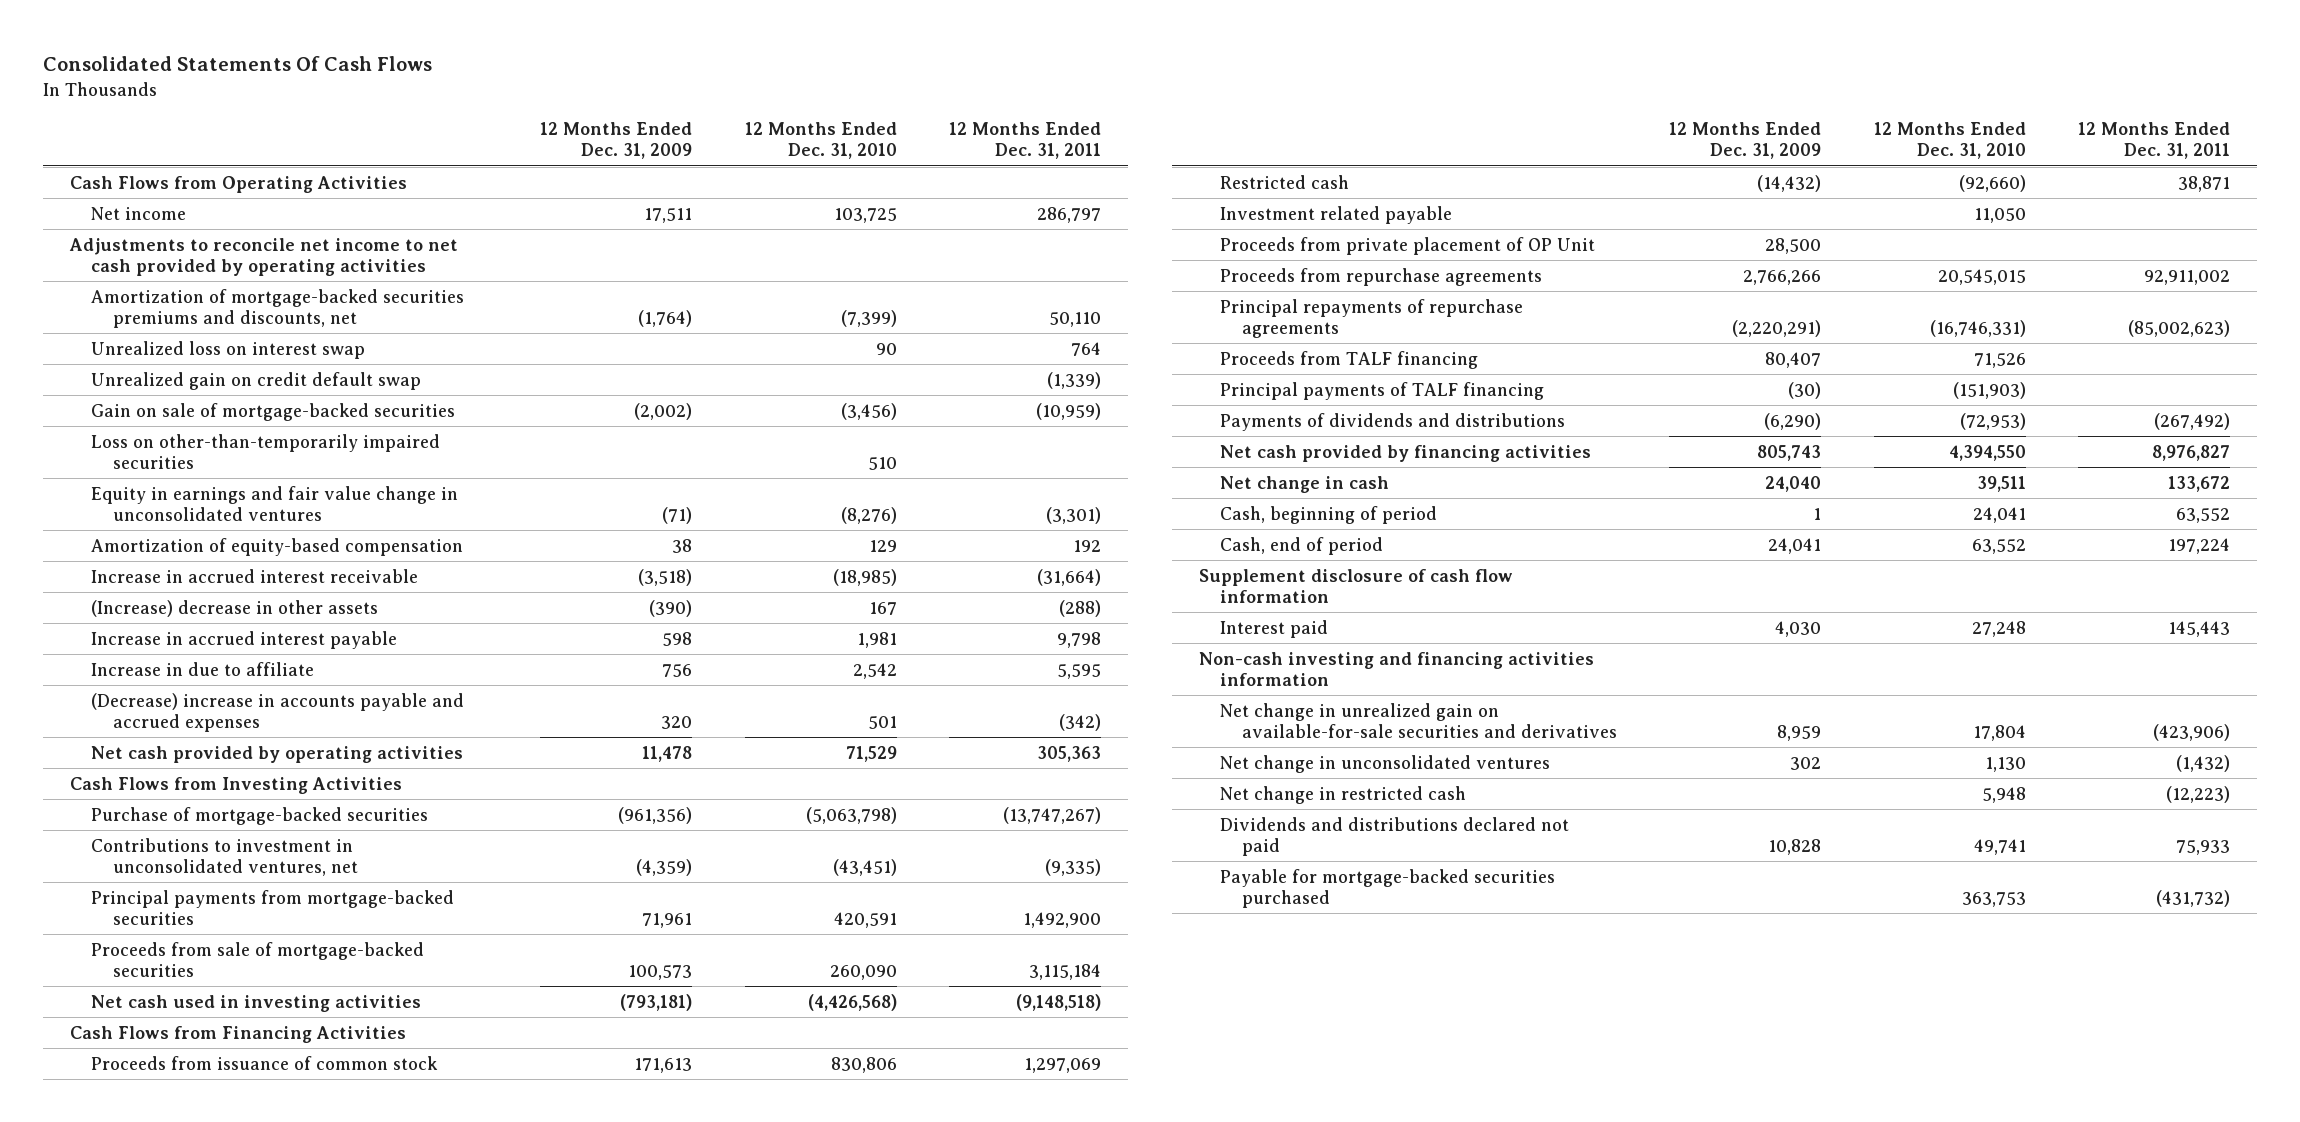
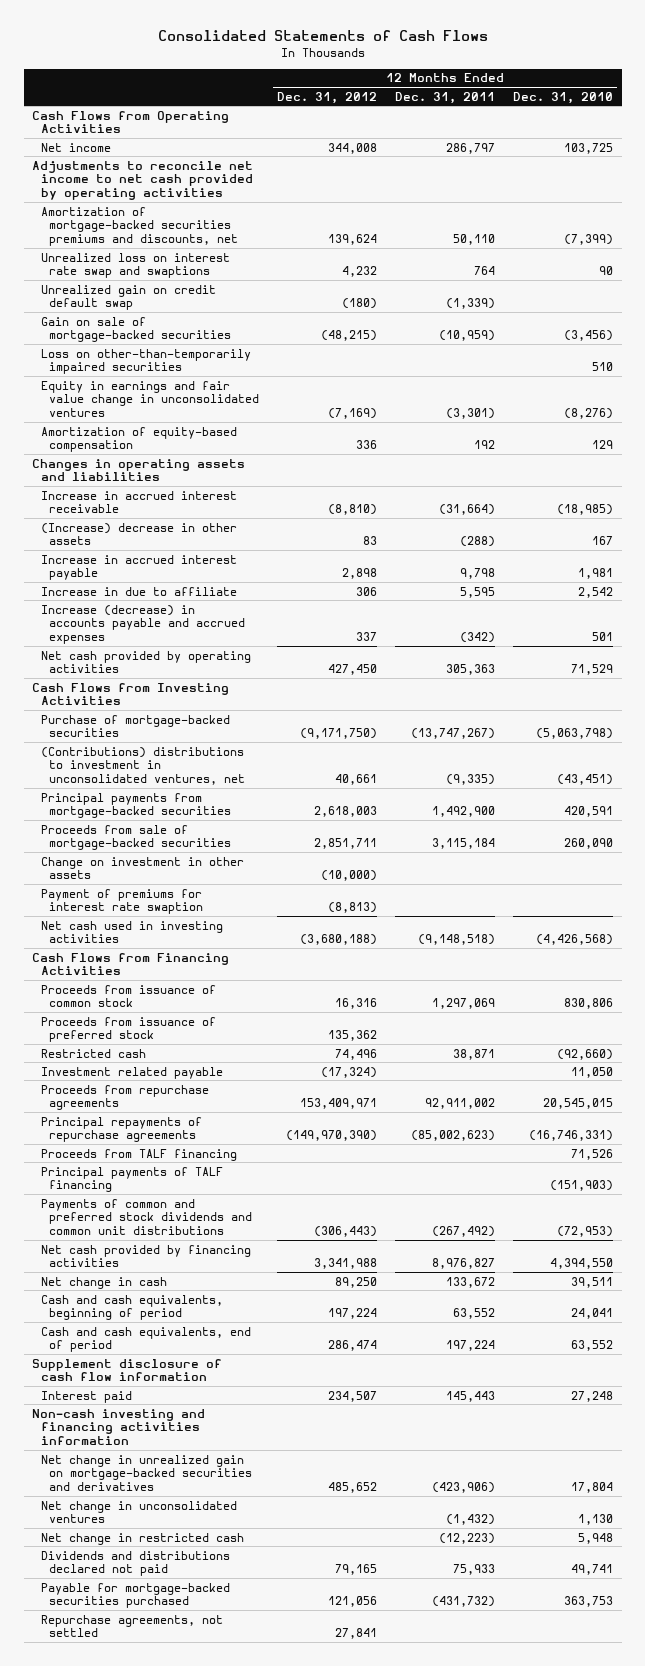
[43,56,433,72] Consolidated Statements Of Cash Flows -> [157,30,488,42] Consolidated Statements of Cash Flows
[540,122,693,160] 12 Months Ended Dec. 31, 2009 -> none
none -> [276,91,377,104] Dec. 31, 2012
[91,340,366,359] Unrealized loss on interest swap -> [40,252,230,279] Unrealized loss on interest rate swap and swaptions
none -> [32,458,246,482] Changes in operating assets and liabilities
[91,692,465,732] (Decrease) increase in accounts payable and accrued expenses -> [40,604,246,645] Increase (decrease) in accounts payable and accrued expenses
[91,837,358,876] Contributions to investment in unconsolidated ventures, net -> [40,746,246,786] (Contributions) distributions to investment in unconsolidated ventures, net
none -> [40,856,244,880] Change on investment in other assets
none -> [40,888,204,915] Payment of premiums for interest rate swaption
none -> [40,1016,216,1043] Proceeds from issuance of preferred stock
[1220,236,1596,255] Proceeds from private placement of OP Unit -> none
[1220,412,1566,431] Payments of dividends and distributions -> [40,1198,253,1236] Payments of common and preferred stock dividends and common unit distributions
[1220,505,1438,524] Cash, beginning of period -> [40,1294,223,1321] Cash and cash equivalents, beginning of period
[1220,536,1384,555] Cash, end of period -> [40,1326,251,1353] Cash and cash equivalents, end of period
[1220,702,1617,738] Net change in unrealized gain on available-for-sale securities and derivatives -> [40,1454,253,1492] Net change in unrealized gain on mortgage-backed securities and derivatives
none -> [40,1614,223,1638] Repurchase agreements, not settled

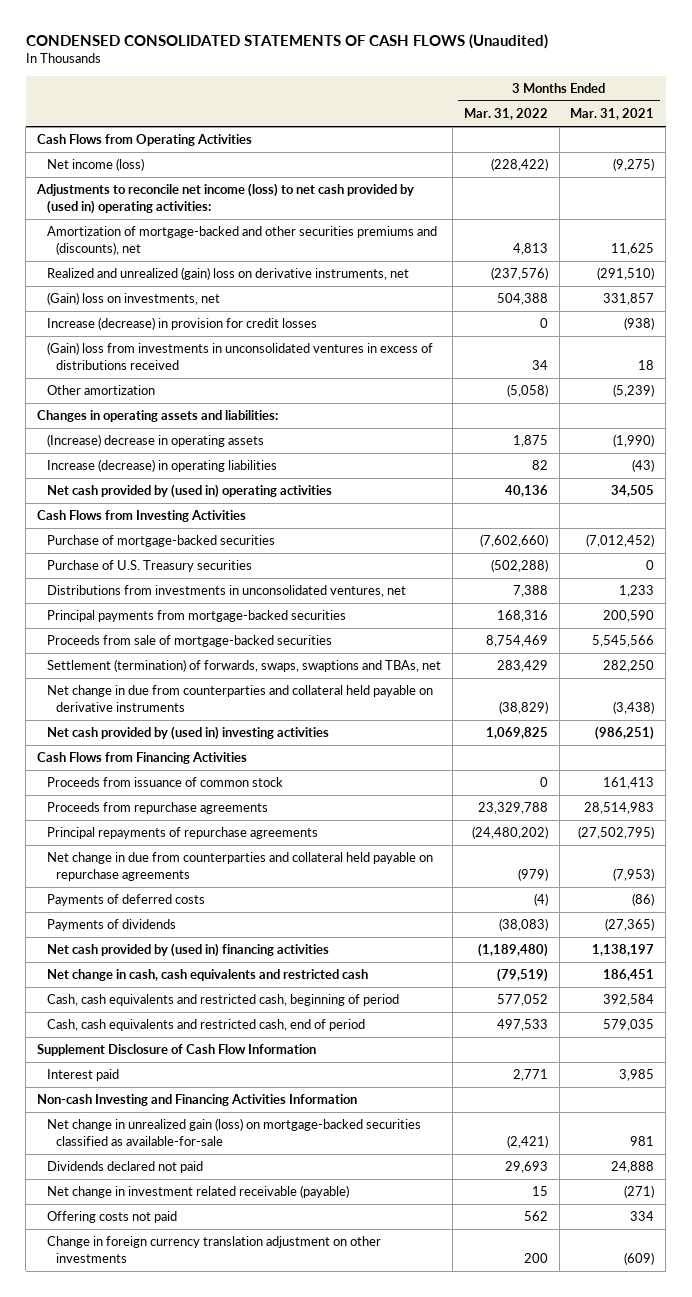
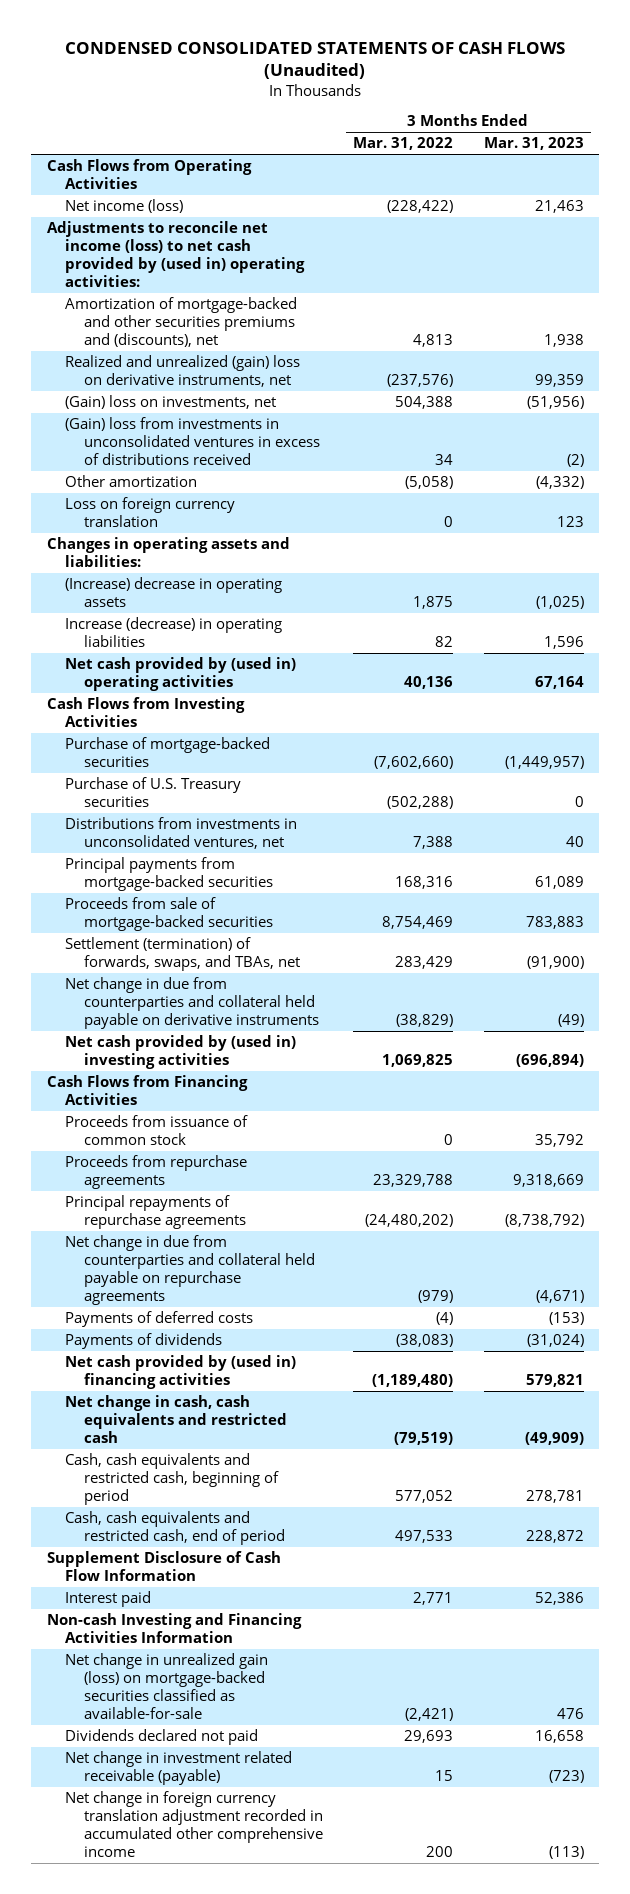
[570,108,655,121] Mar. 31, 2021 -> none
none -> [483,137,584,151] Mar. 31, 2023
[46,317,317,331] Increase (decrease) in provision for credit losses -> none
none -> [65,497,236,528] Loss on foreign currency translation
[46,659,441,673] Settlement (termination) of forwards, swaps, swaptions and TBAs, net -> [65,937,301,972] Settlement (termination) of forwards, swaps, and TBAs, net
[46,1211,177,1224] Offering costs not paid -> none
[46,1236,381,1263] Change in foreign currency translation adjustment on other investments -> [65,1791,324,1858] Net change in foreign currency translation adjustment recorded in accumulated other comprehensive income

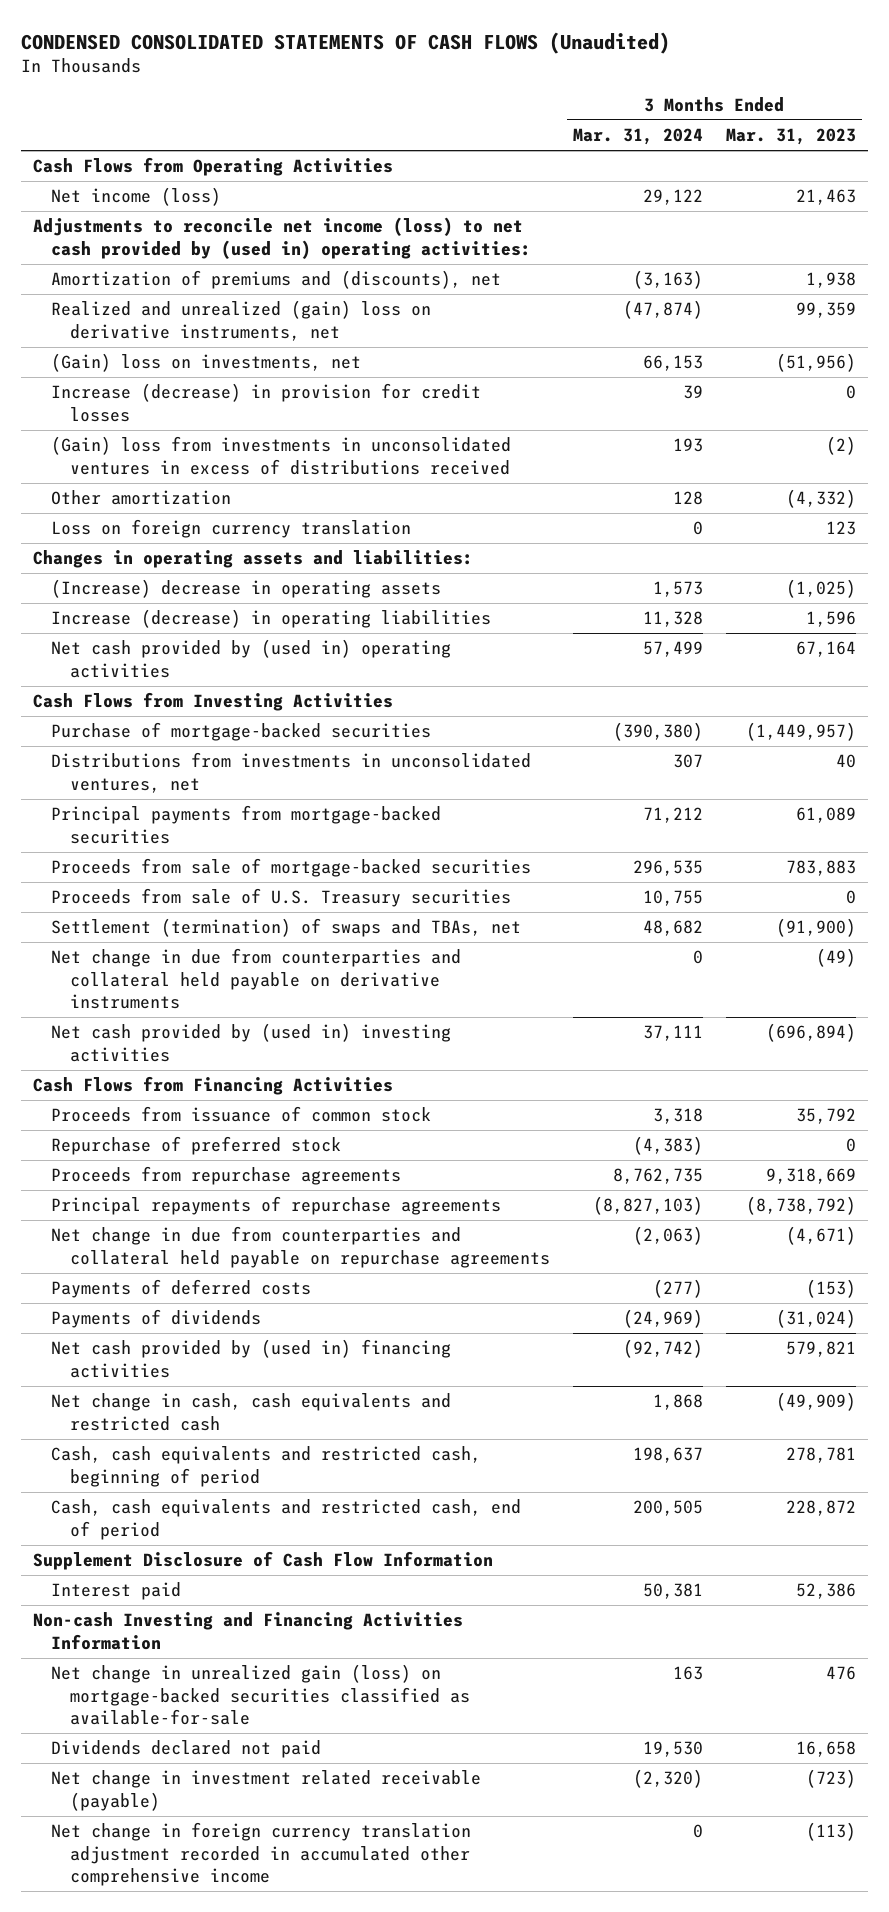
[353,137,454,151] Mar. 31, 2022 -> none
none -> [572,128,703,146] Mar. 31, 2024
[65,297,298,348] Amortization of mortgage-backed and other securities premiums and (discounts), net -> [51,270,502,290] Amortization of premiums and (discounts), net
none -> [51,383,482,422] Increase (decrease) in provision for credit losses
[65,777,242,808] Purchase of U.S. Treasury securities -> none
none -> [51,888,512,908] Proceeds from sale of U.S. Treasury securities
[65,937,301,972] Settlement (termination) of forwards, swaps, and TBAs, net -> [51,918,522,938] Settlement (termination) of swaps and TBAs, net
none -> [51,1136,342,1156] Repurchase of preferred stock

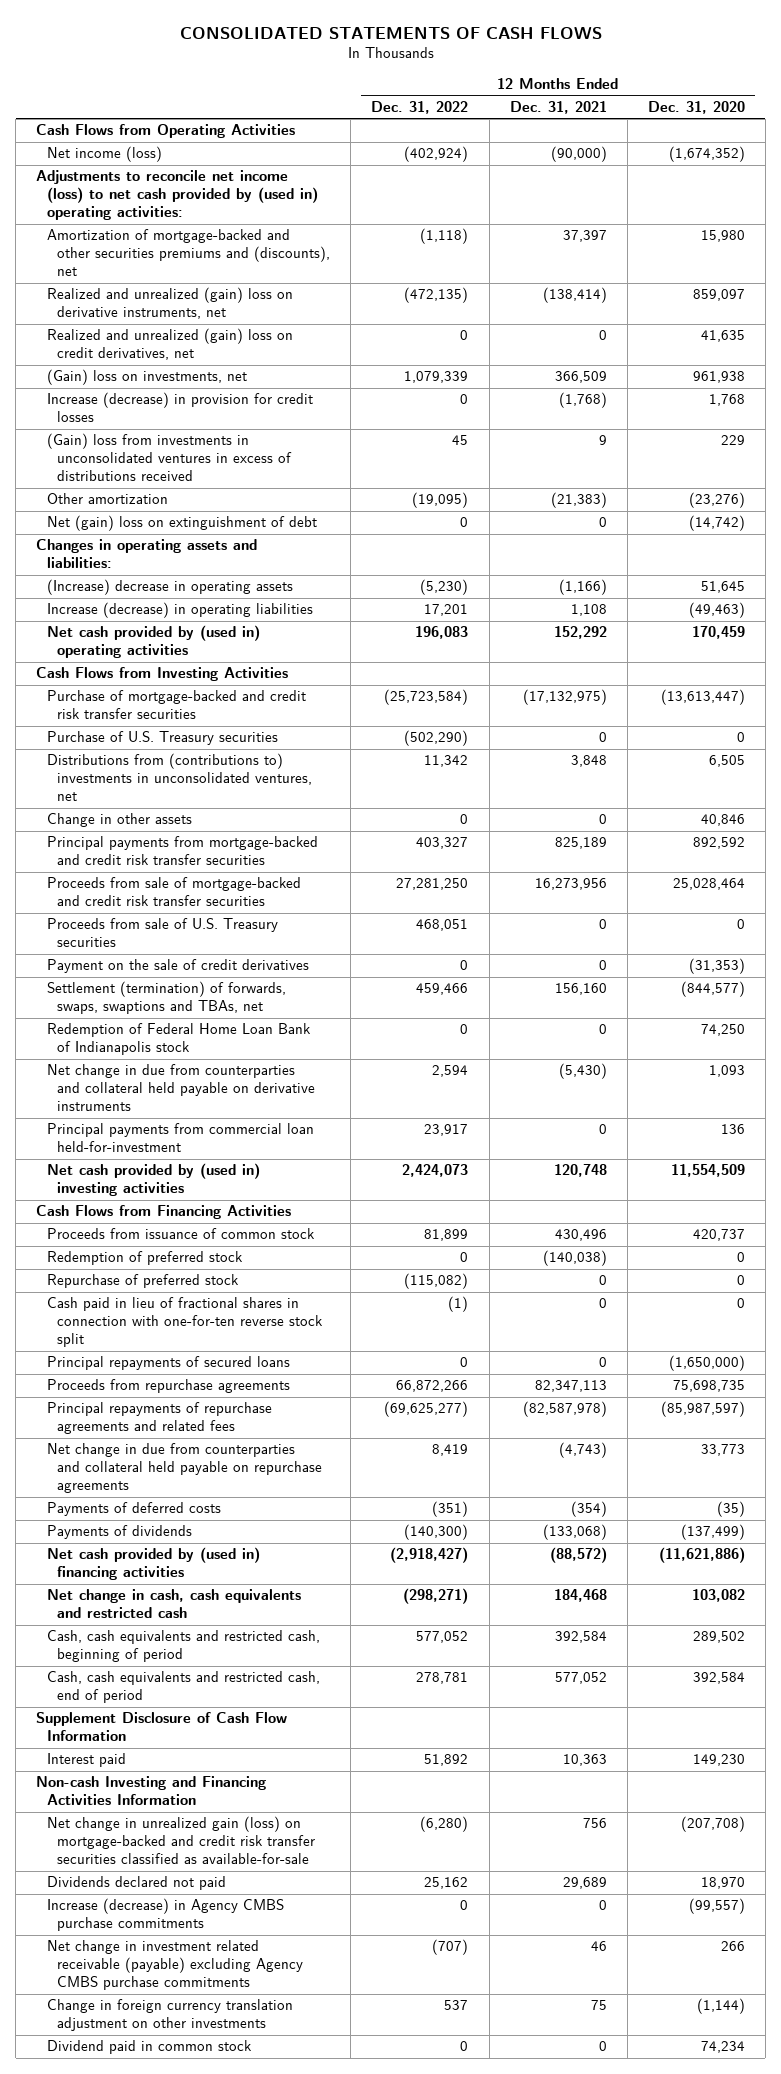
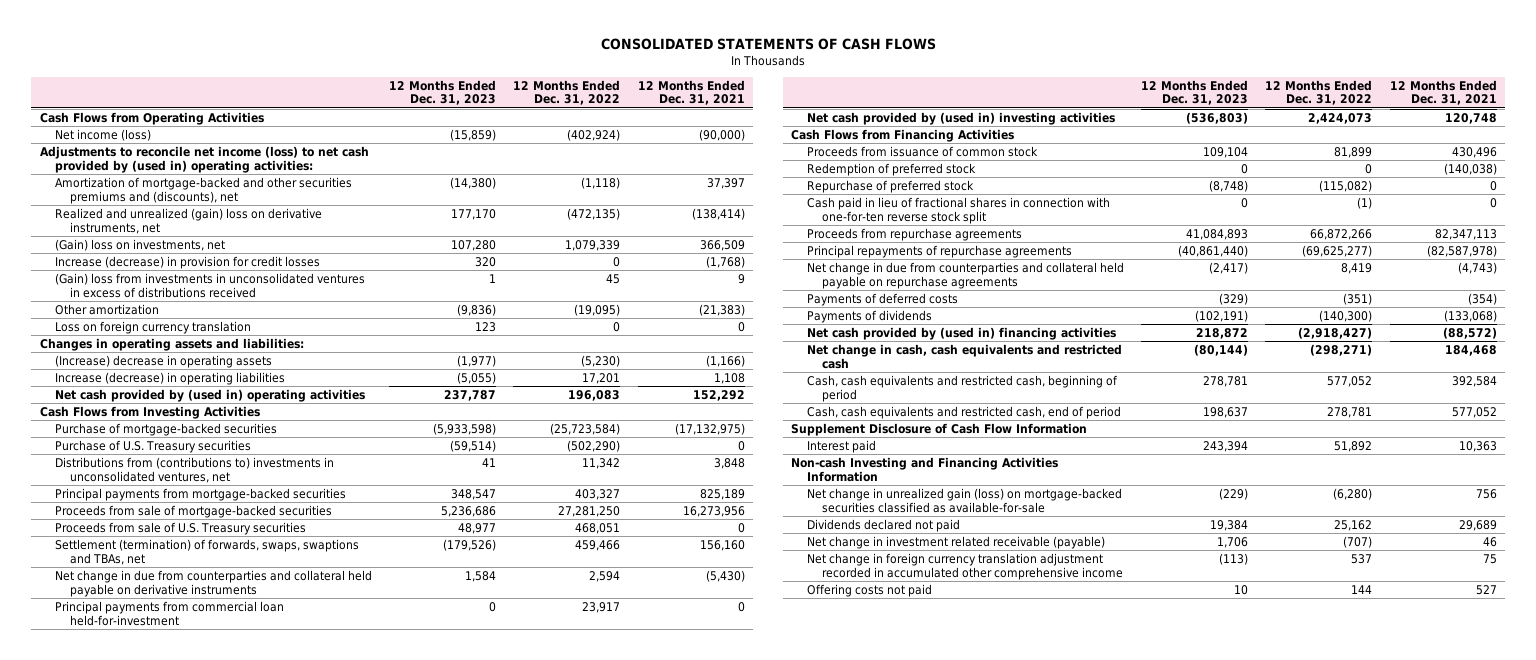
[647,100,745,114] Dec. 31, 2020 -> none
none -> [389,79,497,106] 12 Months Ended Dec. 31, 2023
[46,328,293,361] Realized and unrealized (gain) loss on credit derivatives, net -> none
[46,515,317,532] Net (gain) loss on extinguishment of debt -> none
none -> [54,320,251,334] Loss on foreign currency translation
[46,690,306,720] Purchase of mortgage-backed and credit risk transfer securities -> [54,422,277,436] Purchase of mortgage-backed securities
[46,813,192,828] Change in other assets -> none
[46,836,318,866] Principal payments from mortgage-backed and credit risk transfer securities -> [54,487,346,501] Principal payments from mortgage-backed securities
[46,877,301,907] Proceeds from sale of mortgage-backed and credit risk transfer securities -> [54,504,332,518] Proceeds from sale of mortgage-backed securities
[46,959,309,974] Payment on the sale of credit derivatives -> none
[46,1023,311,1056] Redemption of Federal Home Loan Bank of Indianapolis stock -> none
[46,1356,290,1371] Principal repayments of secured loans -> none
[46,1402,272,1435] Principal repayments of repurchase agreements and related fees -> [806,244,1072,258] Principal repayments of repurchase agreements
[46,1816,316,1865] Net change in unrealized gain (loss) on mortgage-backed and credit risk transfer securities classified as available-for-sale -> [806,487,1122,513] Net change in unrealized gain (loss) on mortgage-backed securities classified as available-for-sale
[46,1898,284,1932] Increase (decrease) in Agency CMBS purchase commitments -> none
[46,2040,252,2055] Dividend paid in common stock -> none
[46,1940,304,1991] Net change in investment related receivable (payable) excluding Agency CMBS purchase commitments -> [806,535,1105,549] Net change in investment related receivable (payable)
[46,1999,293,2032] Change in foreign currency translation adjustment on other investments -> [806,552,1123,580] Net change in foreign currency translation adjustment recorded in accumulated other comprehensive income
none -> [806,583,932,597] Offering costs not paid

